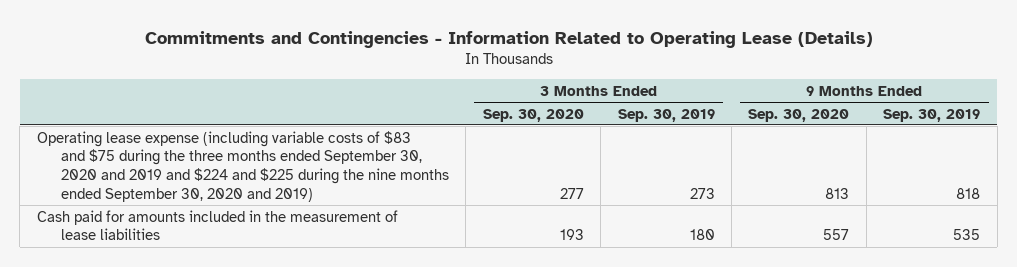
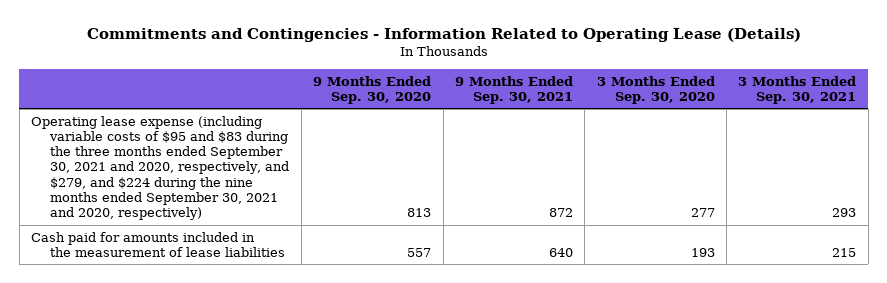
[617,108,715,122] Sep. 30, 2019 -> none
[883,108,981,122] Sep. 30, 2019 -> none
none -> [454,75,573,105] 9 Months Ended Sep. 30, 2021
none -> [738,75,857,105] 3 Months Ended Sep. 30, 2021
[36,130,449,203] Operating lease expense (including variable costs of $83 and $75 during the three months ended September 30, 2020 and 2019 and $224 and $225 during the nine months ended September 30, 2020 and 2019) -> [30,115,290,221] Operating lease expense (including variable costs of $95 and $83 during the three months ended September 30, 2021 and 2020, respectively, and $279, and $224 during the nine months ended September 30, 2021 and 2020, respectively)

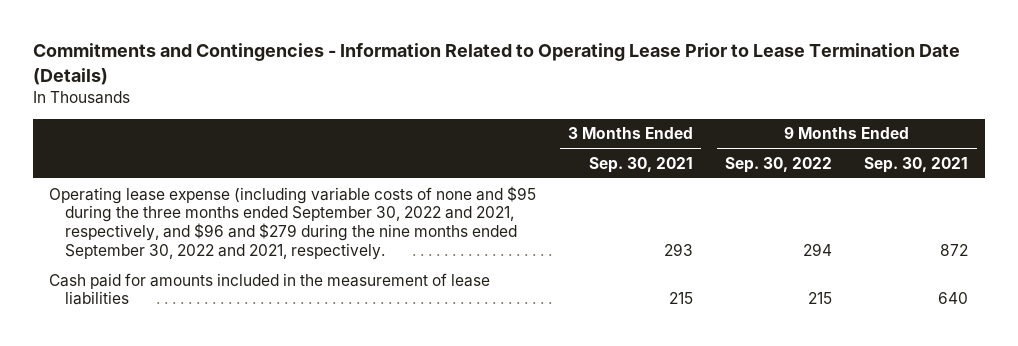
[86,28,801,43] Commitments and Contingencies - Information Related to Operating Lease (Details) -> [32,43,960,85] Commitments and Contingencies - Information Related to Operating Lease Prior to Lease Termination Date (Details)
[313,75,432,105] 9 Months Ended Sep. 30, 2020 -> none
[596,75,715,105] 3 Months Ended Sep. 30, 2020 -> none
none -> [725,156,833,173] Sep. 30, 2022
[30,115,290,221] Operating lease expense (including variable costs of $95 and $83 during the three months ended September 30, 2021 and 2020, respectively, and $279, and $224 during the nine months ended September 30, 2021 and 2020, respectively) -> [49,185,537,260] Operating lease expense (including variable costs of none and $95 during the three months ended September 30, 2022 and 2021, respectively, and $96 and $279 during the nine months ended September 30, 2022 and 2021, respectively.

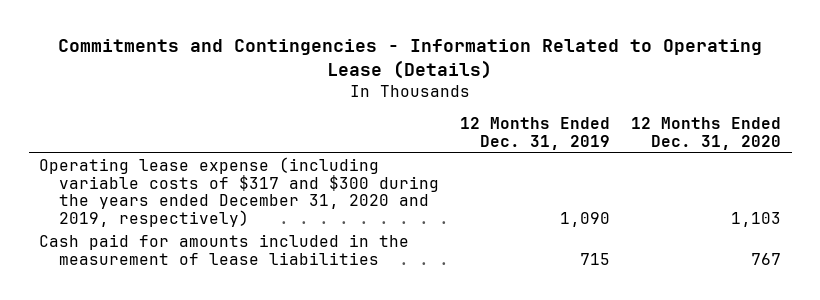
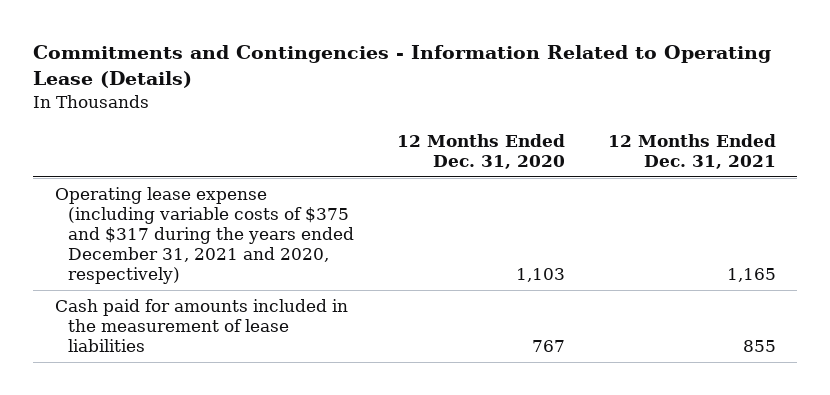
[459,117,610,150] 12 Months Ended Dec. 31, 2019 -> none
none -> [607,133,776,169] 12 Months Ended Dec. 31, 2021
[39,157,439,228] Operating lease expense (including variable costs of $317 and $300 during the years ended December 31, 2020 and 2019, respectively) -> [54,187,354,284] Operating lease expense (including variable costs of $375 and $317 during the years ended December 31, 2021 and 2020, respectively)

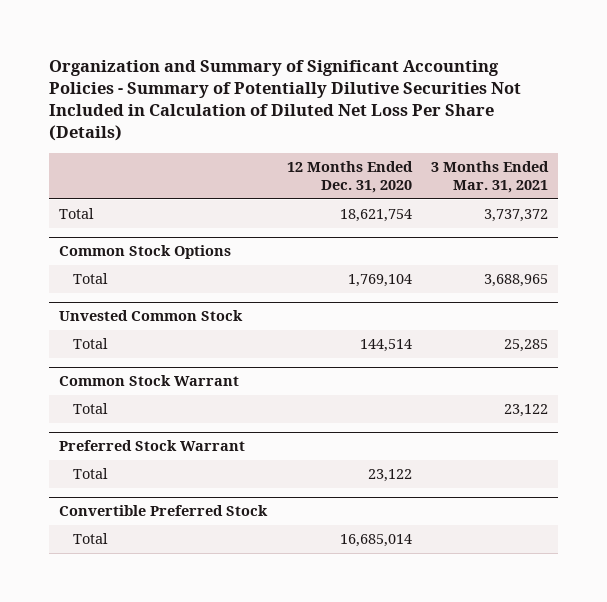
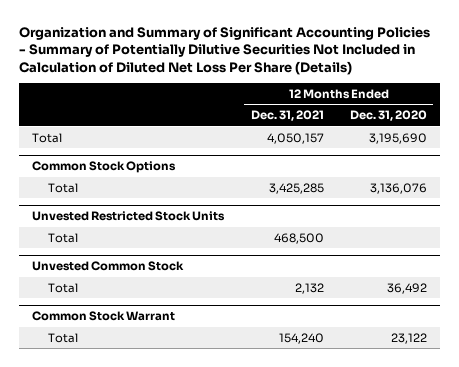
[431,160,550,193] 3 Months Ended Mar. 31, 2021 -> none
none -> [250,110,324,122] Dec. 31, 2021
[339,209,412,223] 18,621,754 -> [368,132,427,144] 3,195,690
[347,274,412,288] 1,769,104 -> [369,182,427,194] 3,136,076
none -> [32,210,226,221] Unvested Restricted Stock Units
none -> [47,232,78,243] Total
[359,339,412,353] 144,514 -> [386,282,427,294] 36,492
[73,403,109,415] Total -> none
[59,440,246,452] Preferred Stock Warrant -> none
[59,505,269,517] Convertible Preferred Stock -> none
[73,533,109,545] Total -> none

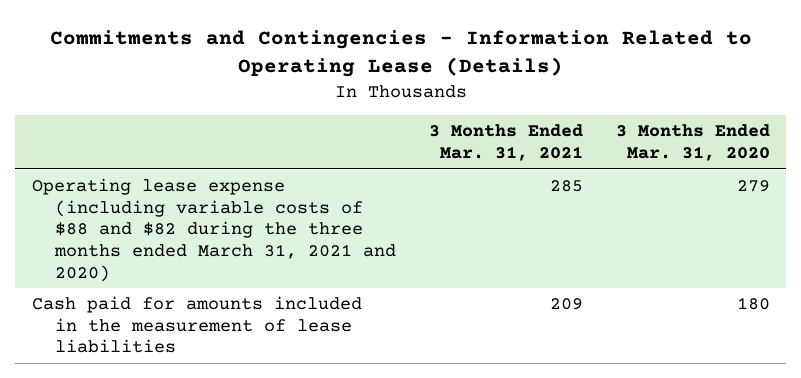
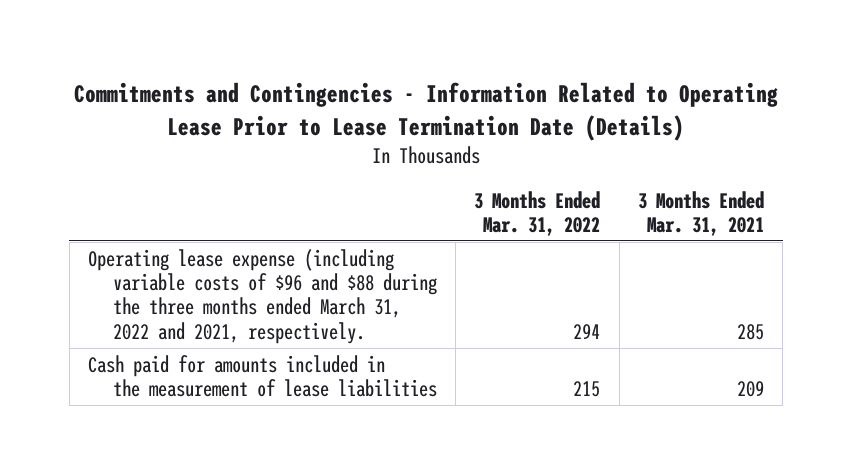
[49,29,752,78] Commitments and Contingencies - Information Related to Operating Lease (Details) -> [74,82,779,141] Commitments and Contingencies - Information Related to Operating Lease Prior to Lease Termination Date (Details)
[615,124,770,162] 3 Months Ended Mar. 31, 2020 -> none
none -> [474,190,601,237] 3 Months Ended Mar. 31, 2022
[31,178,396,282] Operating lease expense (including variable costs of $88 and $82 during the three months ended March 31, 2021 and 2020) -> [88,248,438,344] Operating lease expense (including variable costs of $96 and $88 during the three months ended March 31, 2022 and 2021, respectively.

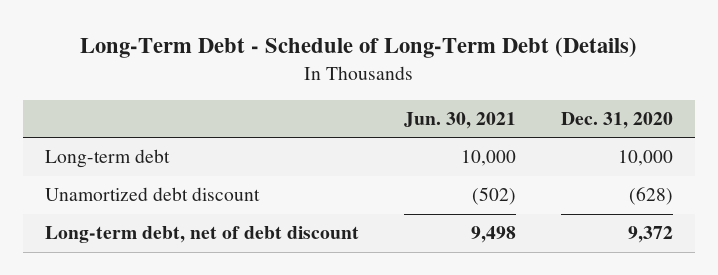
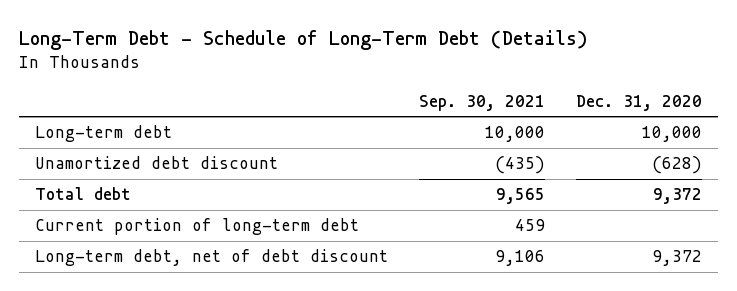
[404,111,517,129] Jun. 30, 2021 -> none
none -> [419,94,546,111] Sep. 30, 2021
none -> [34,187,131,201] Total debt
none -> [34,218,359,236] Current portion of long-term debt

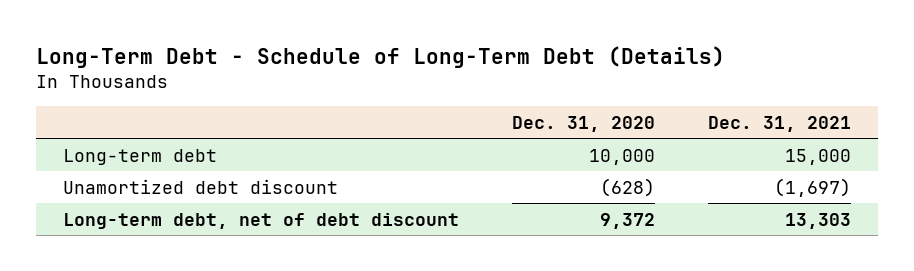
[419,94,546,111] Sep. 30, 2021 -> none
none -> [708,115,852,132] Dec. 31, 2021
[34,187,131,201] Total debt -> none
[34,218,359,236] Current portion of long-term debt -> none

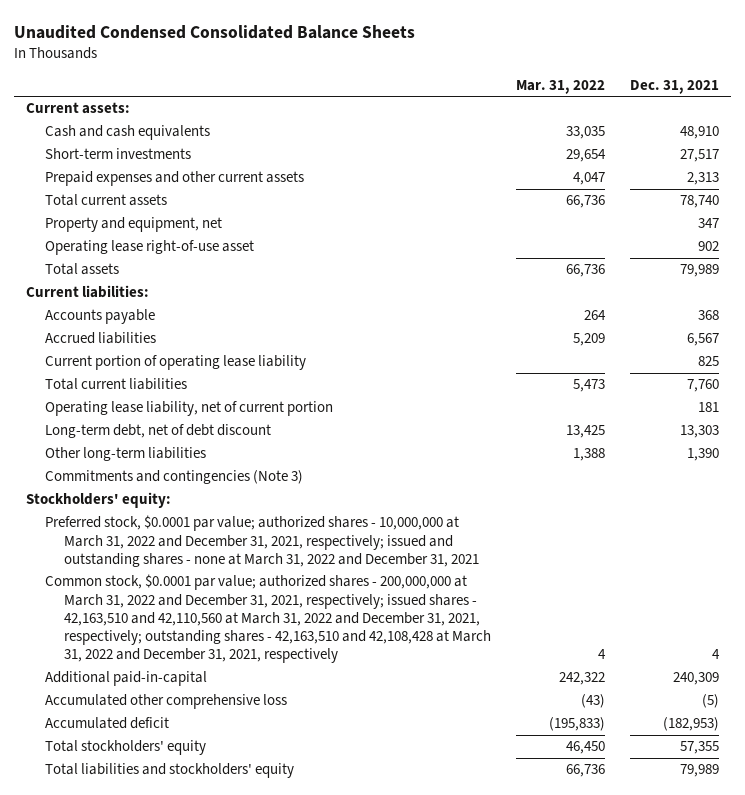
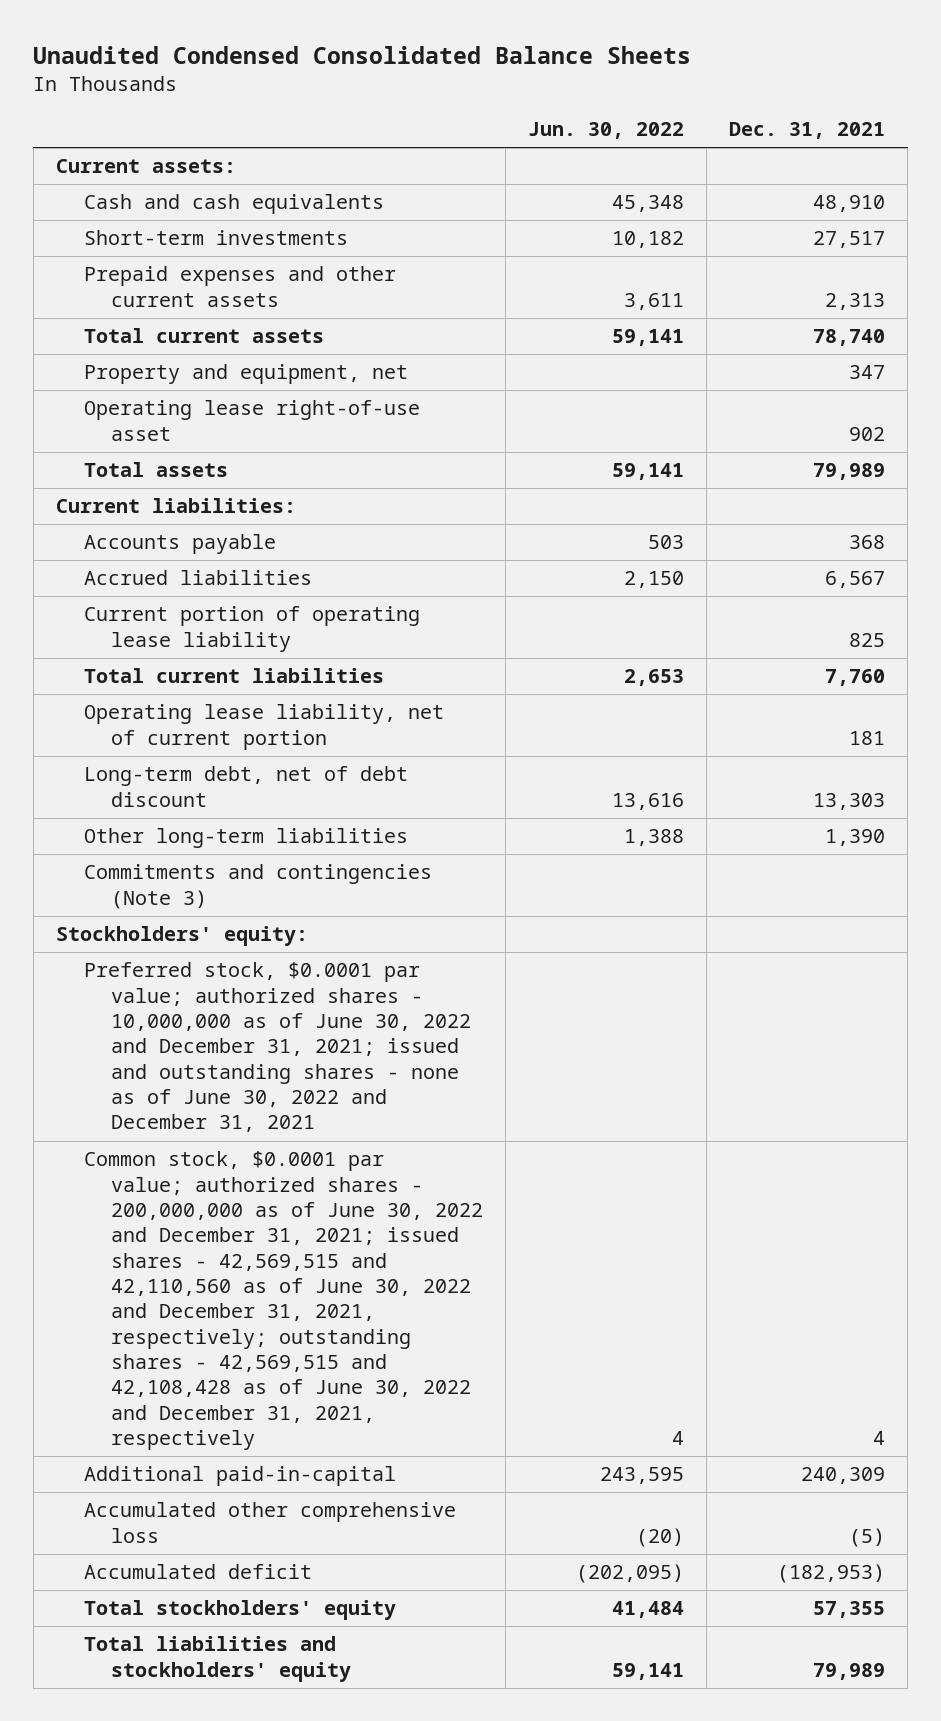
[515,79,605,94] Mar. 31, 2022 -> none
none -> [528,122,685,140] Jun. 30, 2022
[45,515,480,567] Preferred stock, $0.0001 par value; authorized shares - 10,000,000 at March 31, 2022 and December 31, 2021, respectively; issued and outstanding shares - none at March 31, 2022 and December 31, 2021 -> [83,962,472,1133] Preferred stock, $0.0001 par value; authorized shares - 10,000,000 as of June 30, 2022 and December 31, 2021; issued and outstanding shares - none as of June 30, 2022 and December 31, 2021
[45,574,492,664] Common stock, $0.0001 par value; authorized shares - 200,000,000 at March 31, 2022 and December 31, 2021, respectively; issued shares - 42,163,510 and 42,110,560 at March 31, 2022 and December 31, 2021, respectively; outstanding shares - 42,163,510 and 42,108,428 at March 31, 2022 and December 31, 2021, respectively -> [83,1151,484,1451] Common stock, $0.0001 par value; authorized shares - 200,000,000 as of June 30, 2022 and December 31, 2021; issued shares - 42,569,515 and 42,110,560 as of June 30, 2022 and December 31, 2021, respectively; outstanding shares - 42,569,515 and 42,108,428 as of June 30, 2022 and December 31, 2021, respectively

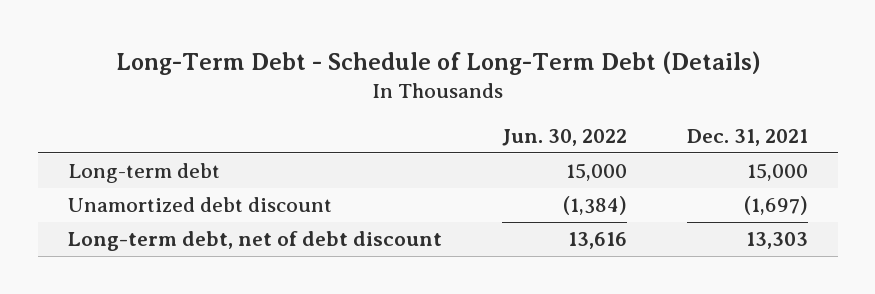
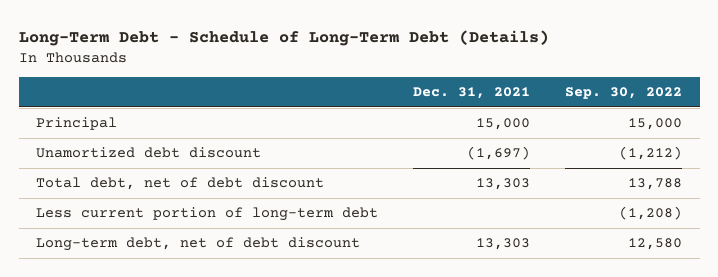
[501,129,627,147] Jun. 30, 2022 -> none
none -> [565,86,683,99] Sep. 30, 2022
[67,163,220,184] Long-term debt -> [36,117,118,131] Principal
none -> [36,177,325,191] Total debt, net of debt discount
none -> [36,207,379,222] Less current portion of long-term debt

